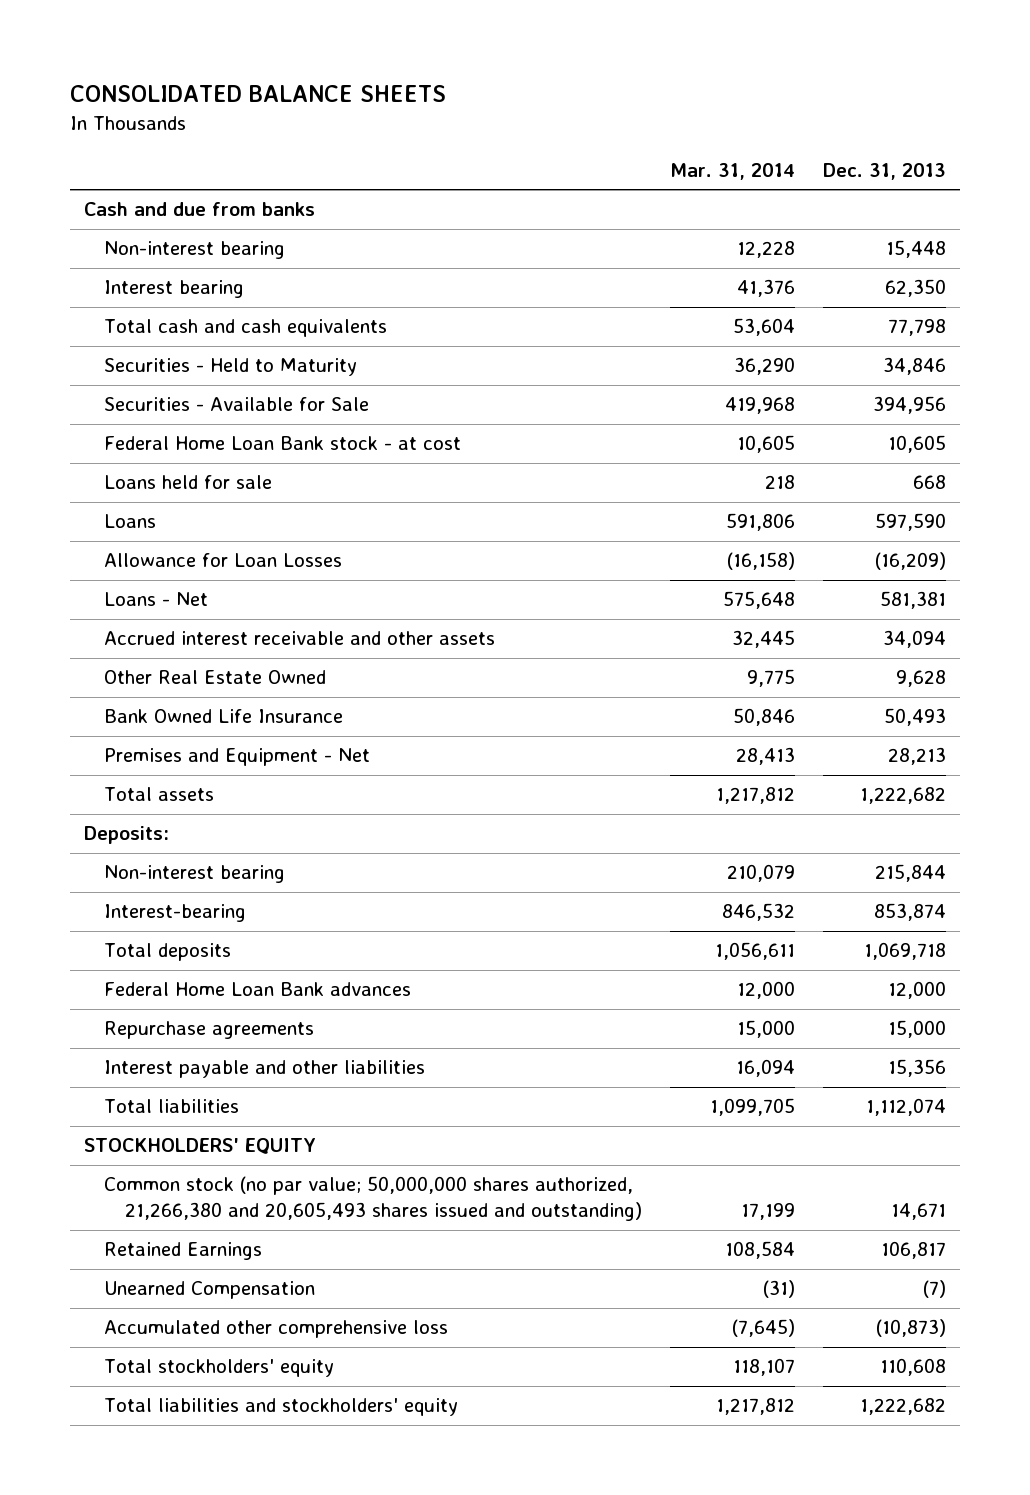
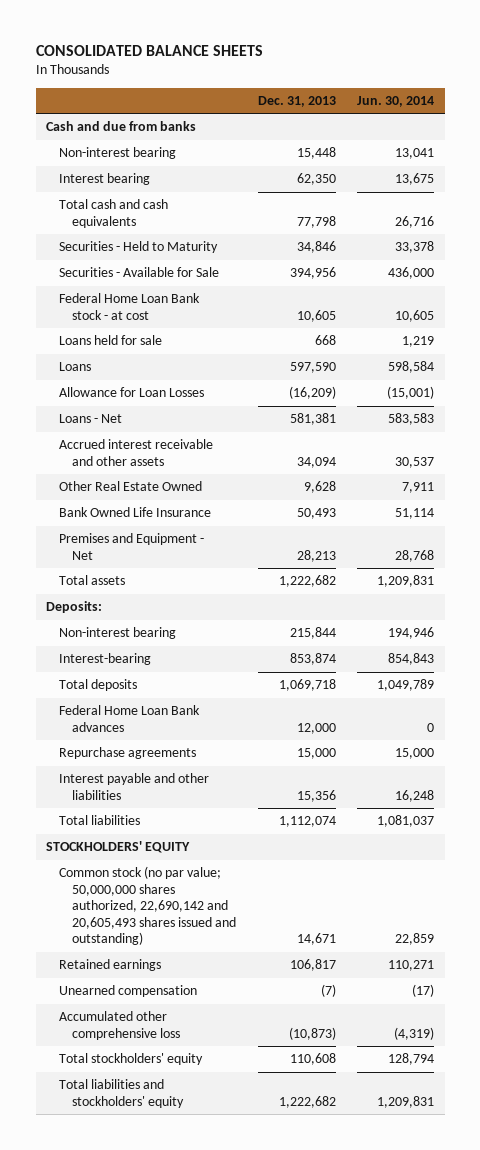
[669,162,795,180] Mar. 31, 2014 -> none
none -> [356,95,434,107] Jun. 30, 2014
[104,1176,642,1222] Common stock (no par value; 50,000,000 shares authorized, 21,266,380 and 20,605,493 shares issued and outstanding) -> [59,866,237,946] Common stock (no par value; 50,000,000 shares authorized, 22,690,142 and 20,605,493 shares issued and outstanding)
[104,1242,263,1261] Retained Earnings -> [59,959,162,972] Retained earnings
[104,1281,316,1300] Unearned Compensation -> [59,985,198,998] Unearned compensation

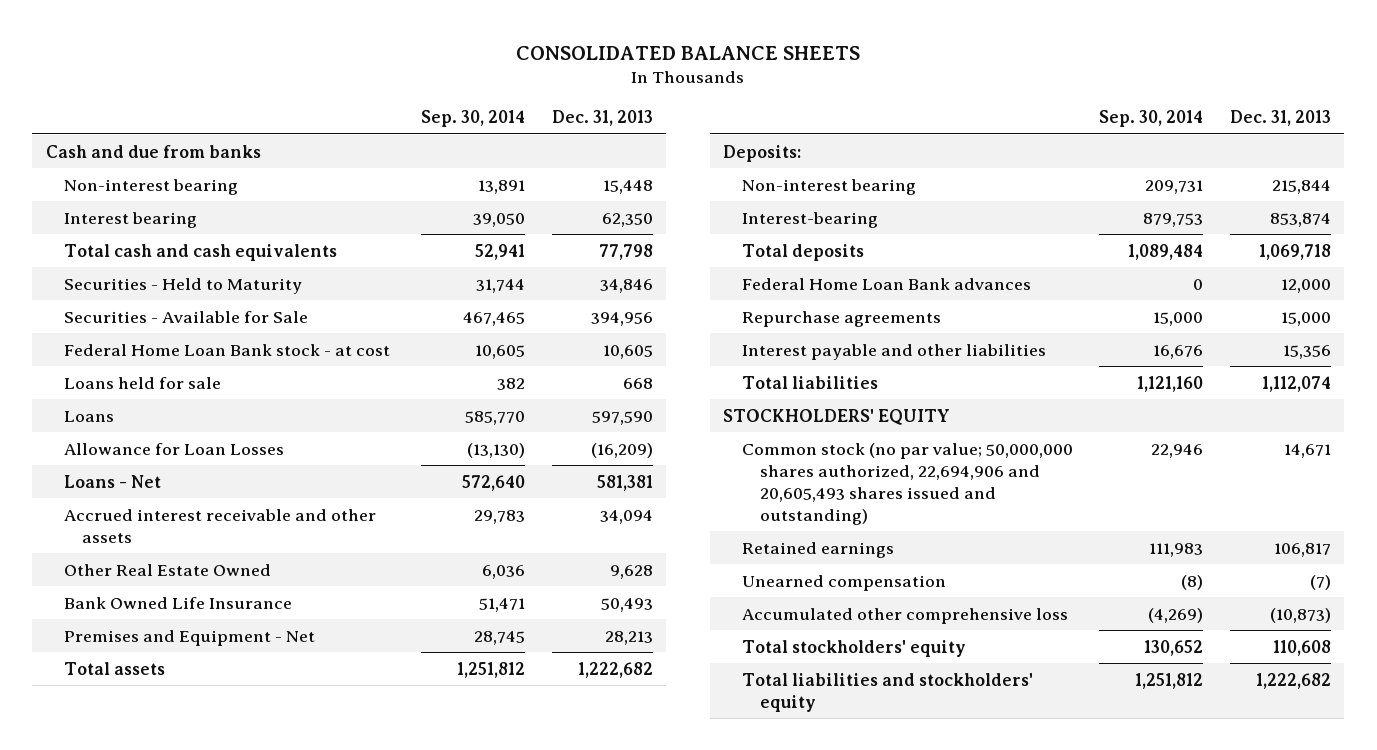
[356,95,434,107] Jun. 30, 2014 -> none
none -> [421,110,526,128] Sep. 30, 2014
[59,866,237,946] Common stock (no par value; 50,000,000 shares authorized, 22,690,142 and 20,605,493 shares issued and outstanding) -> [741,442,1073,525] Common stock (no par value; 50,000,000 shares authorized, 22,694,906 and 20,605,493 shares issued and outstanding)

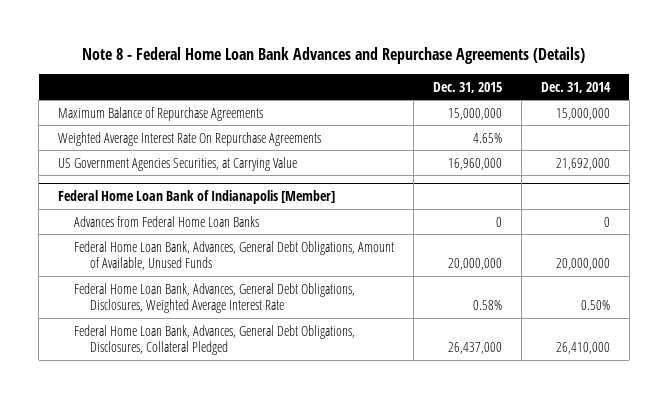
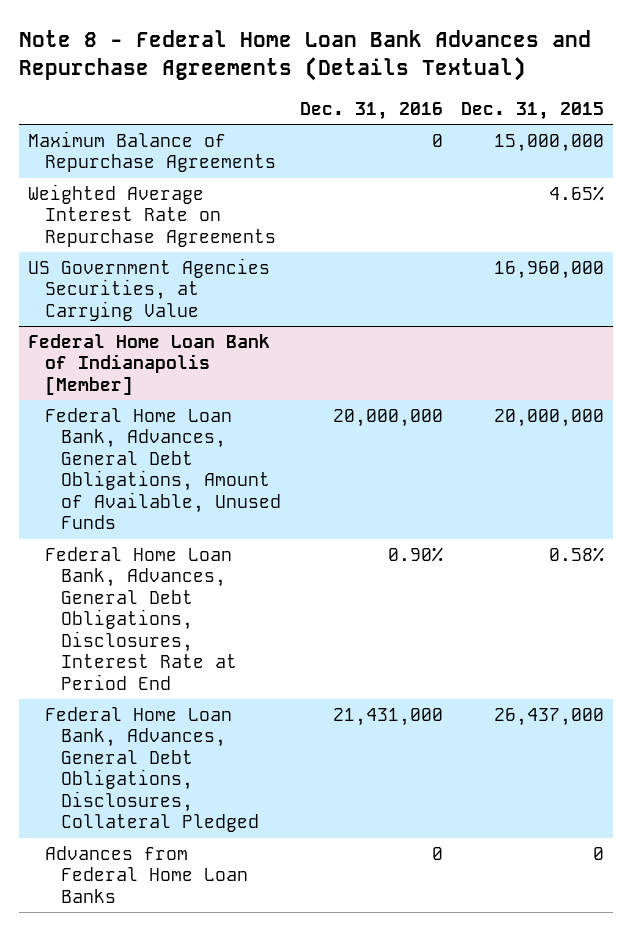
[81,47,585,65] Note 8 - Federal Home Loan Bank Advances and Repurchase Agreements (Details) -> [18,30,591,82] Note 8 - Federal Home Loan Bank Advances and Repurchase Agreements (Details Textual)
[540,81,611,93] Dec. 31, 2014 -> none
none -> [299,102,443,121] Dec. 31, 2016
[58,131,322,146] Weighted Average Interest Rate On Repurchase Agreements -> [28,183,276,247] Weighted Average Interest Rate on Repurchase Agreements
[74,282,356,314] Federal Home Loan Bank, Advances, General Debt Obligations, Disclosures, Weighted Average Interest Rate -> [44,546,238,690] Federal Home Loan Bank, Advances, General Debt Obligations, Disclosures, Interest Rate at Period End
[74,215,260,227] Advances from Federal Home Loan Banks -> [44,845,249,903] Advances from Federal Home Loan Banks

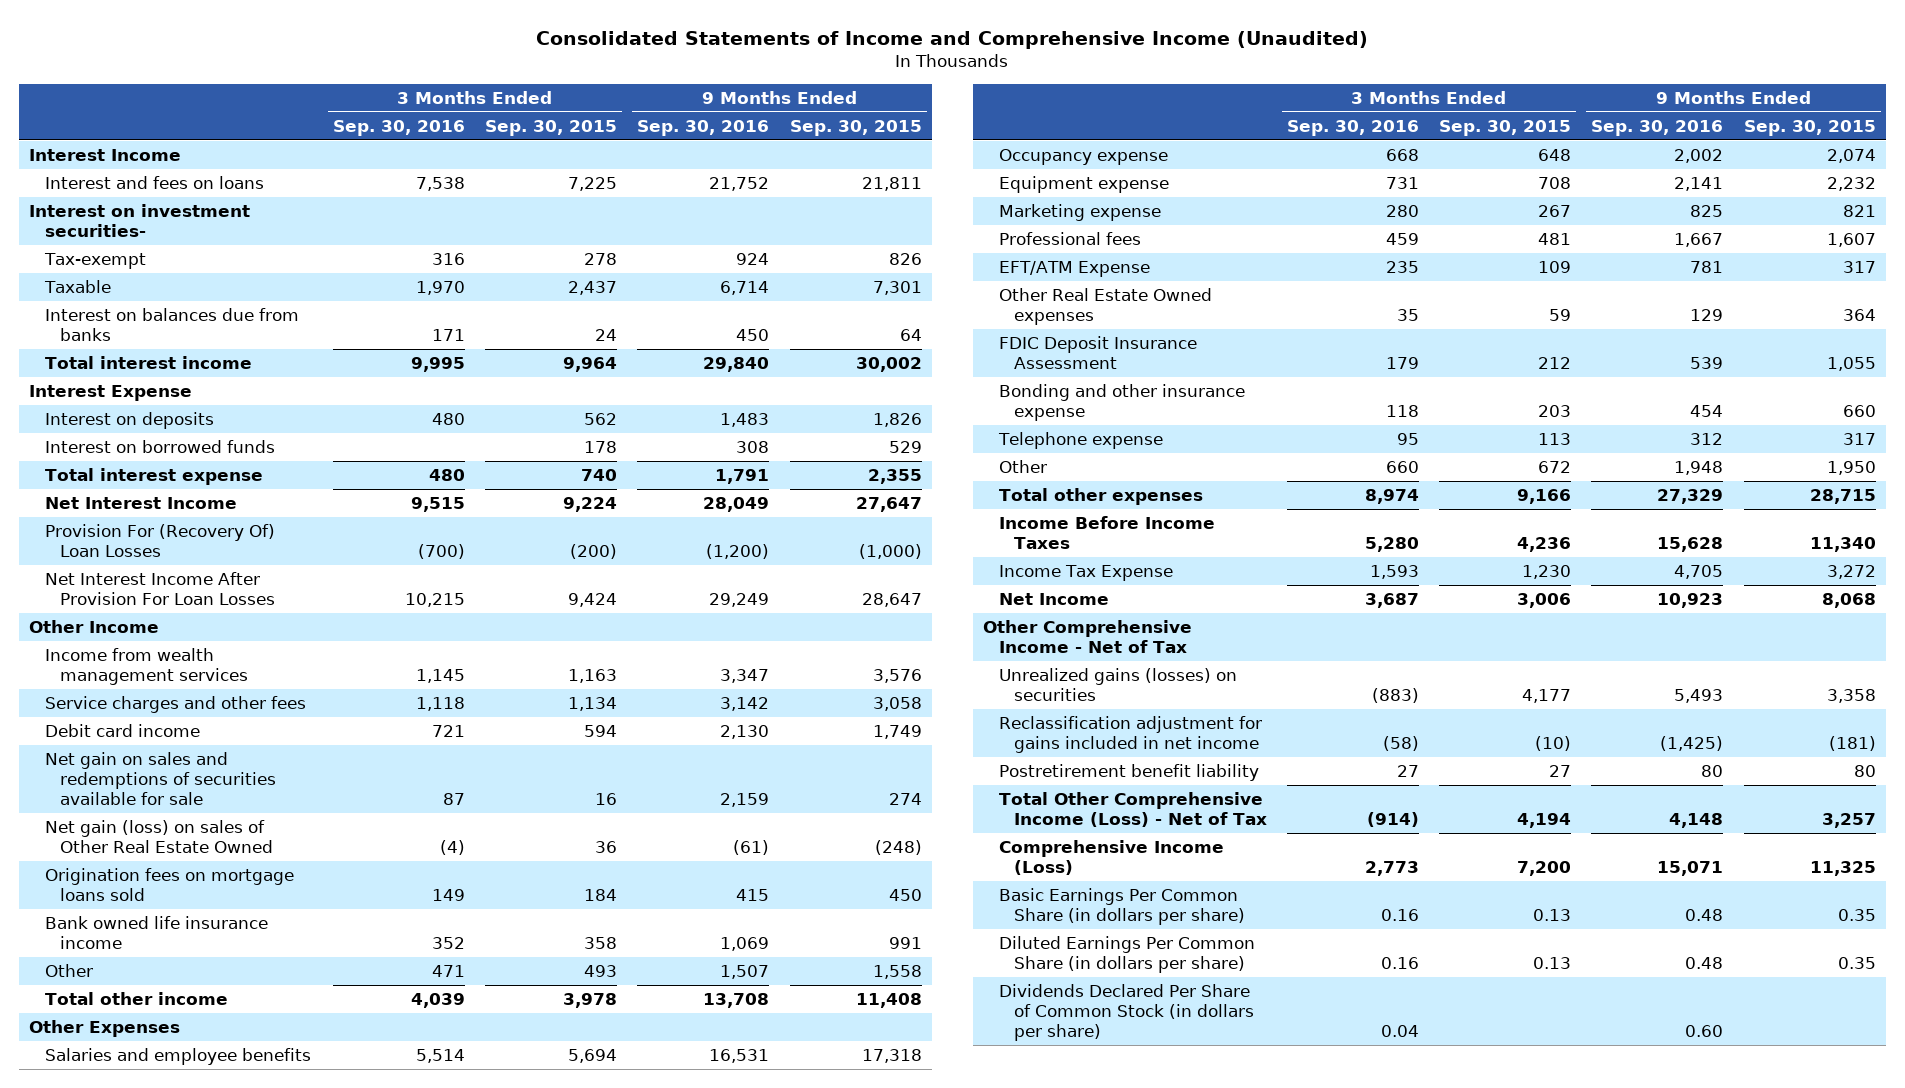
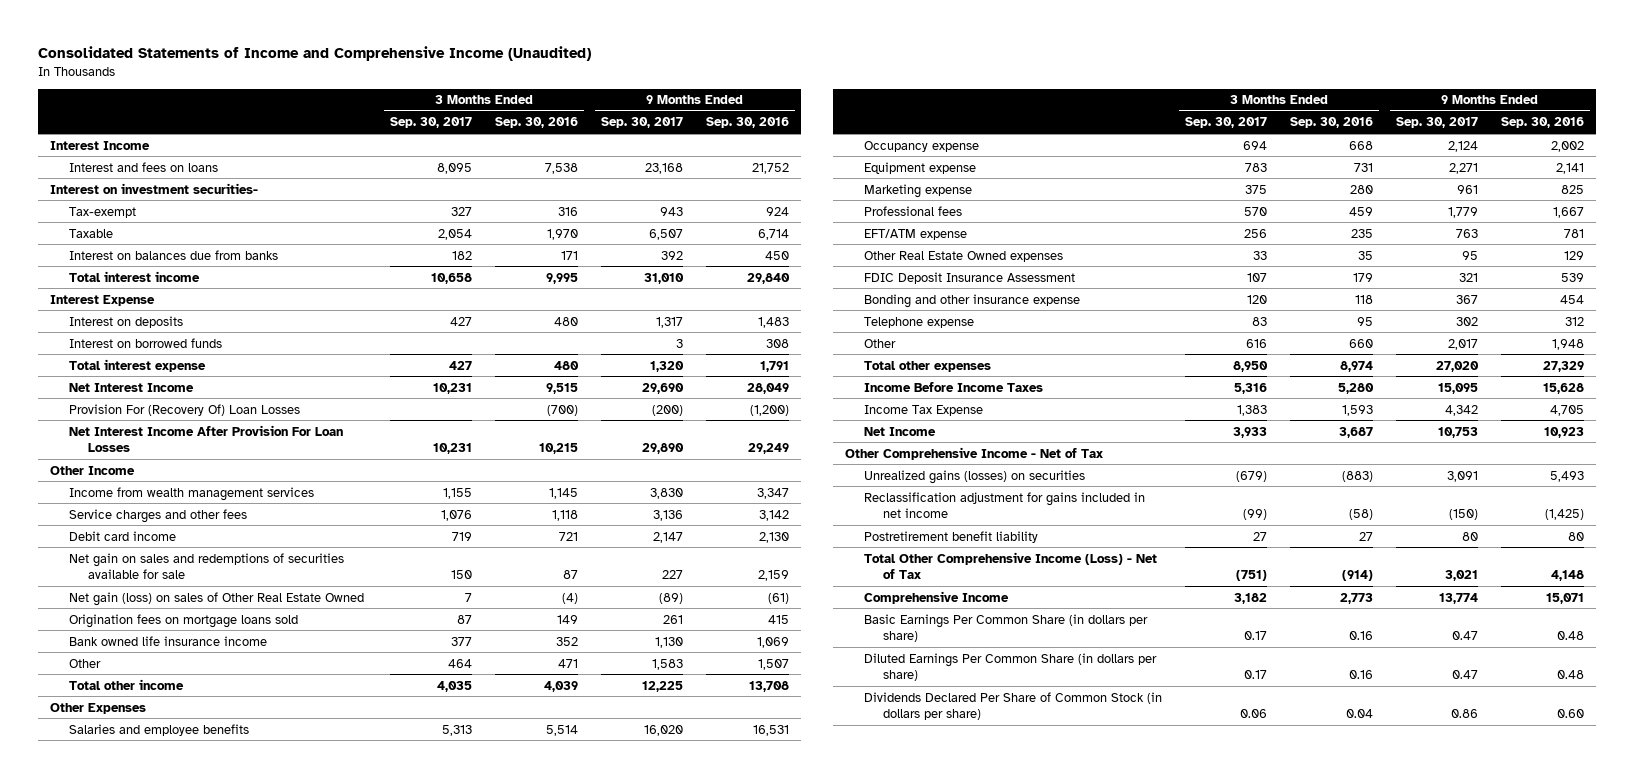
[485,119,618,136] Sep. 30, 2015 -> none
[789,119,922,136] Sep. 30, 2015 -> none
none -> [389,117,472,129] Sep. 30, 2017
none -> [600,117,683,129] Sep. 30, 2017
[998,261,1150,278] EFT/ATM Expense -> [863,228,967,240] EFT/ATM expense
[998,840,1224,875] Comprehensive Income (Loss) -> [863,590,1009,604] Comprehensive Income

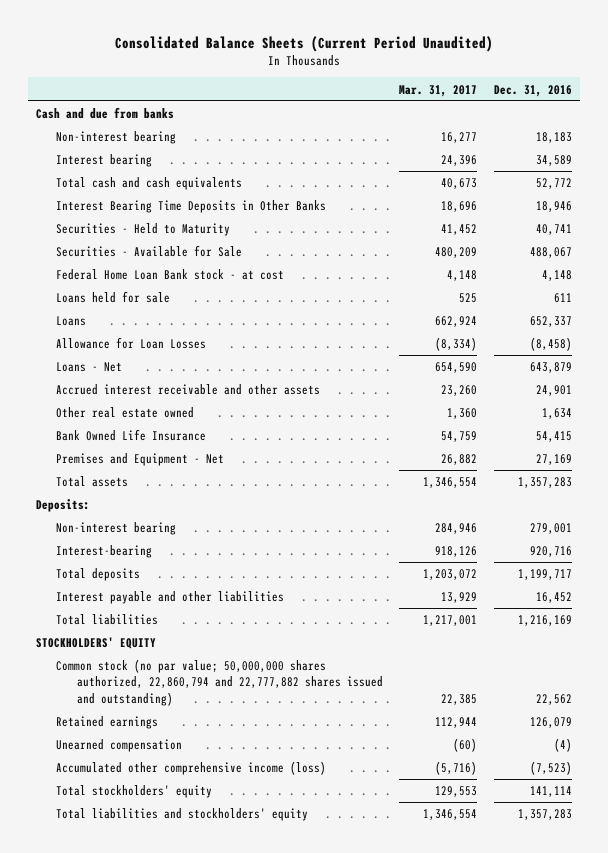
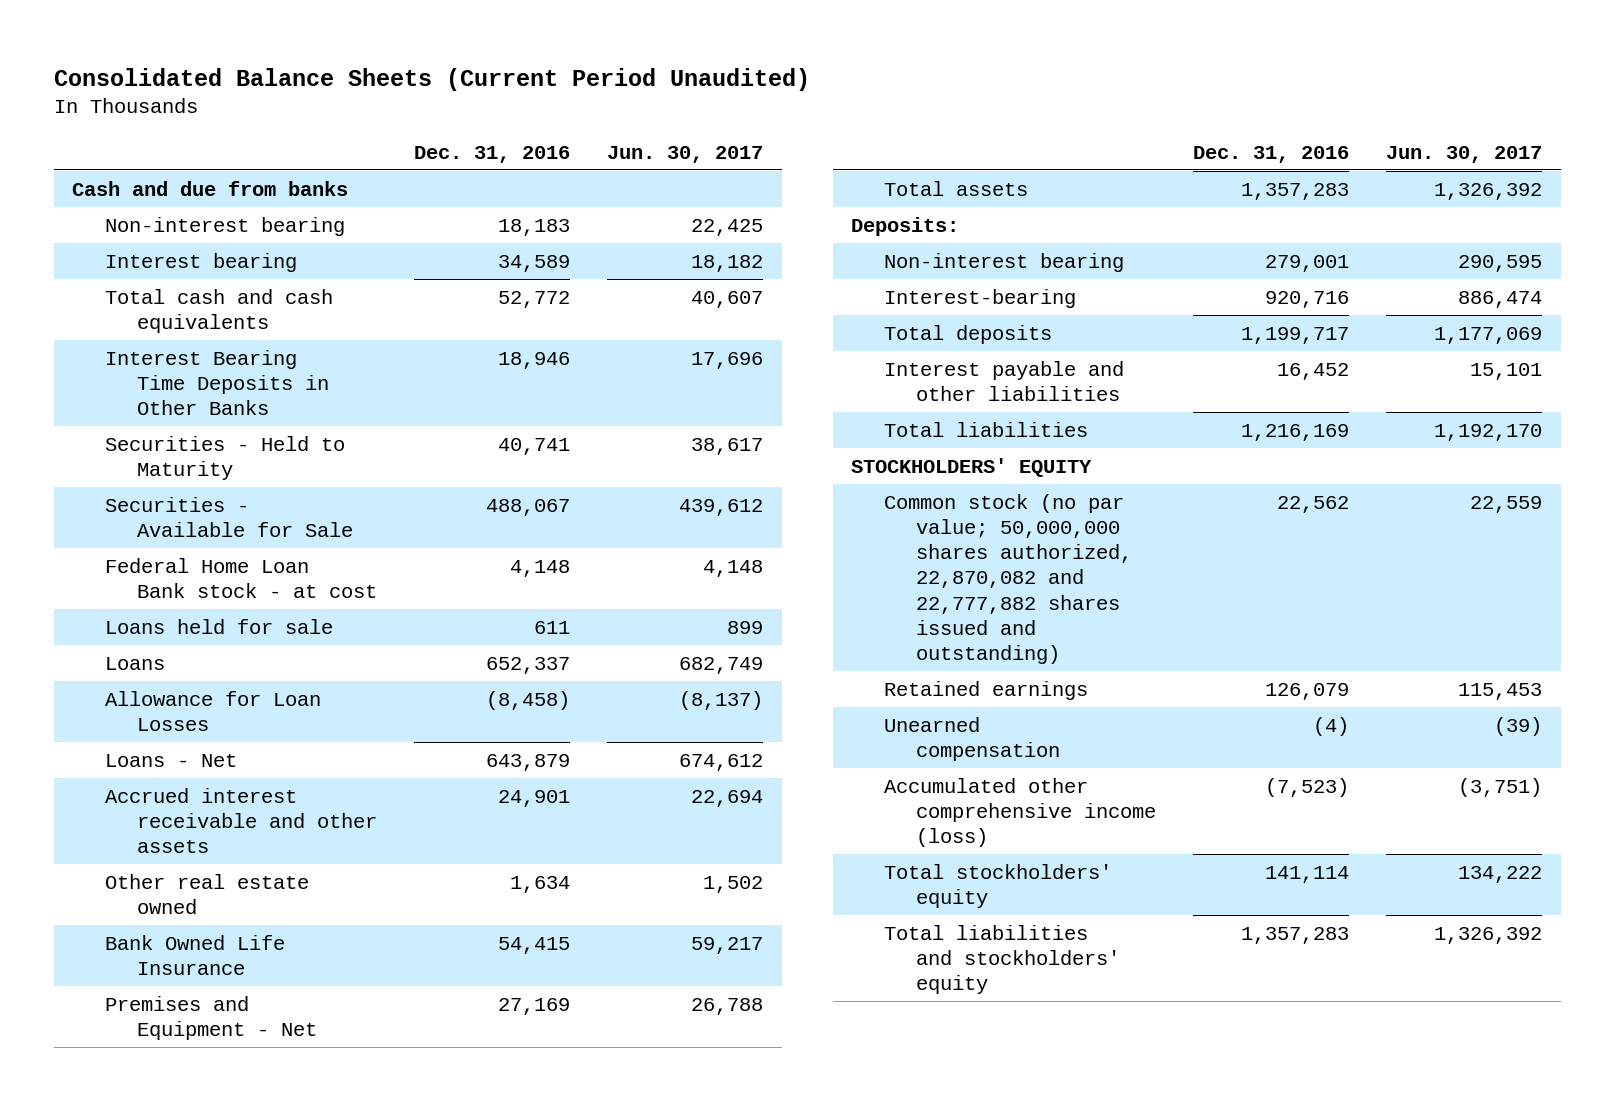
[399,84,478,97] Mar. 31, 2017 -> none
none -> [607,145,764,163] Jun. 30, 2017
[56,659,383,706] Common stock (no par value; 50,000,000 shares authorized, 22,860,794 and 22,777,882 shares issued and outstanding) -> [883,493,1132,665] Common stock (no par value; 50,000,000 shares authorized, 22,870,082 and 22,777,882 shares issued and outstanding)

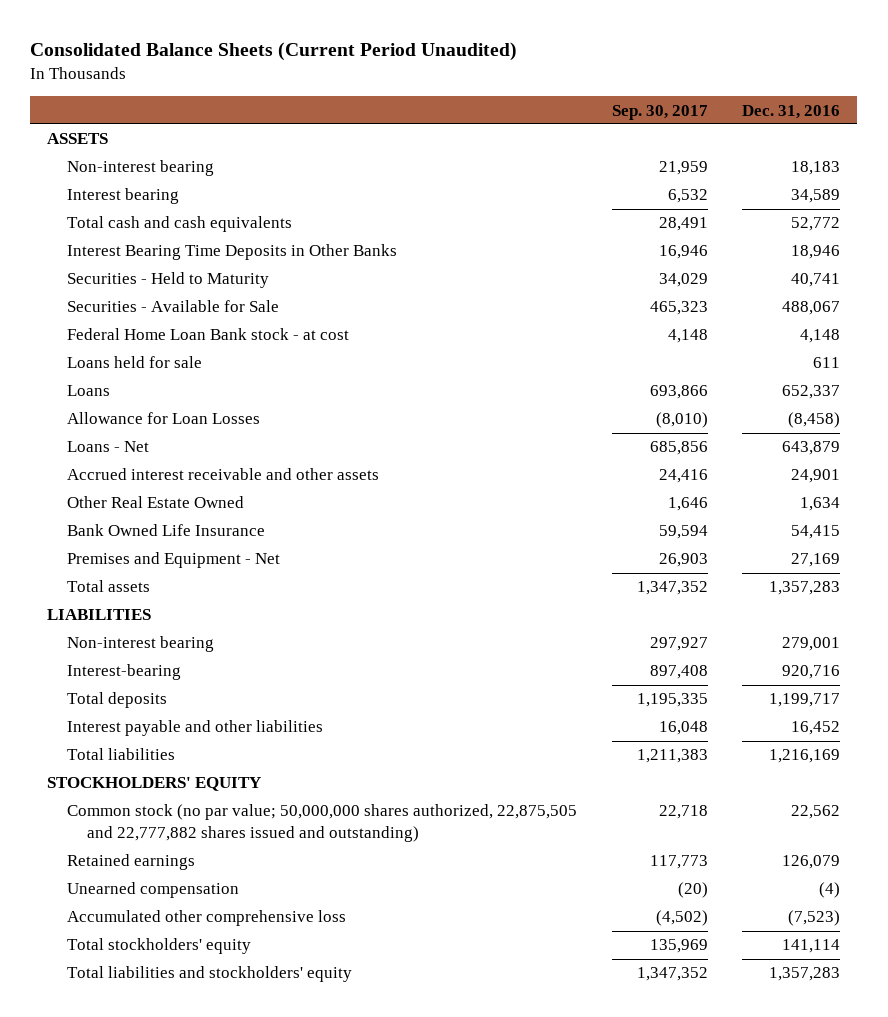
[607,145,764,163] Jun. 30, 2017 -> none
none -> [611,104,708,120] Sep. 30, 2017
[72,180,349,196] Cash and due from banks -> none
none -> [47,133,109,145] ASSETS
[104,873,309,914] Other real estate owned -> [67,496,245,509] Other Real Estate Owned
[851,216,960,236] Deposits: -> none
none -> [47,609,152,621] LIABILITIES
[883,493,1132,665] Common stock (no par value; 50,000,000 shares authorized, 22,870,082 and 22,777,882 shares issued and outstanding) -> [67,804,578,843] Common stock (no par value; 50,000,000 shares authorized, 22,875,505 and 22,777,882 shares issued and outstanding)
[883,777,1156,848] Accumulated other comprehensive income (loss) -> [67,910,347,927] Accumulated other comprehensive loss

